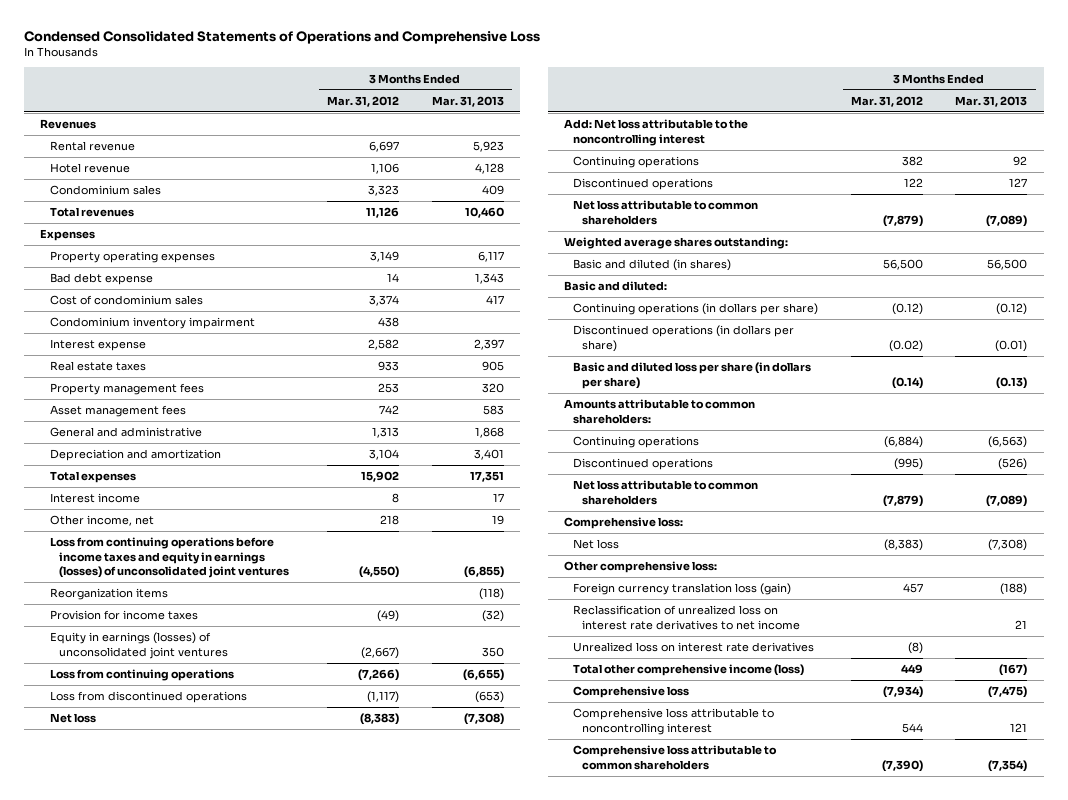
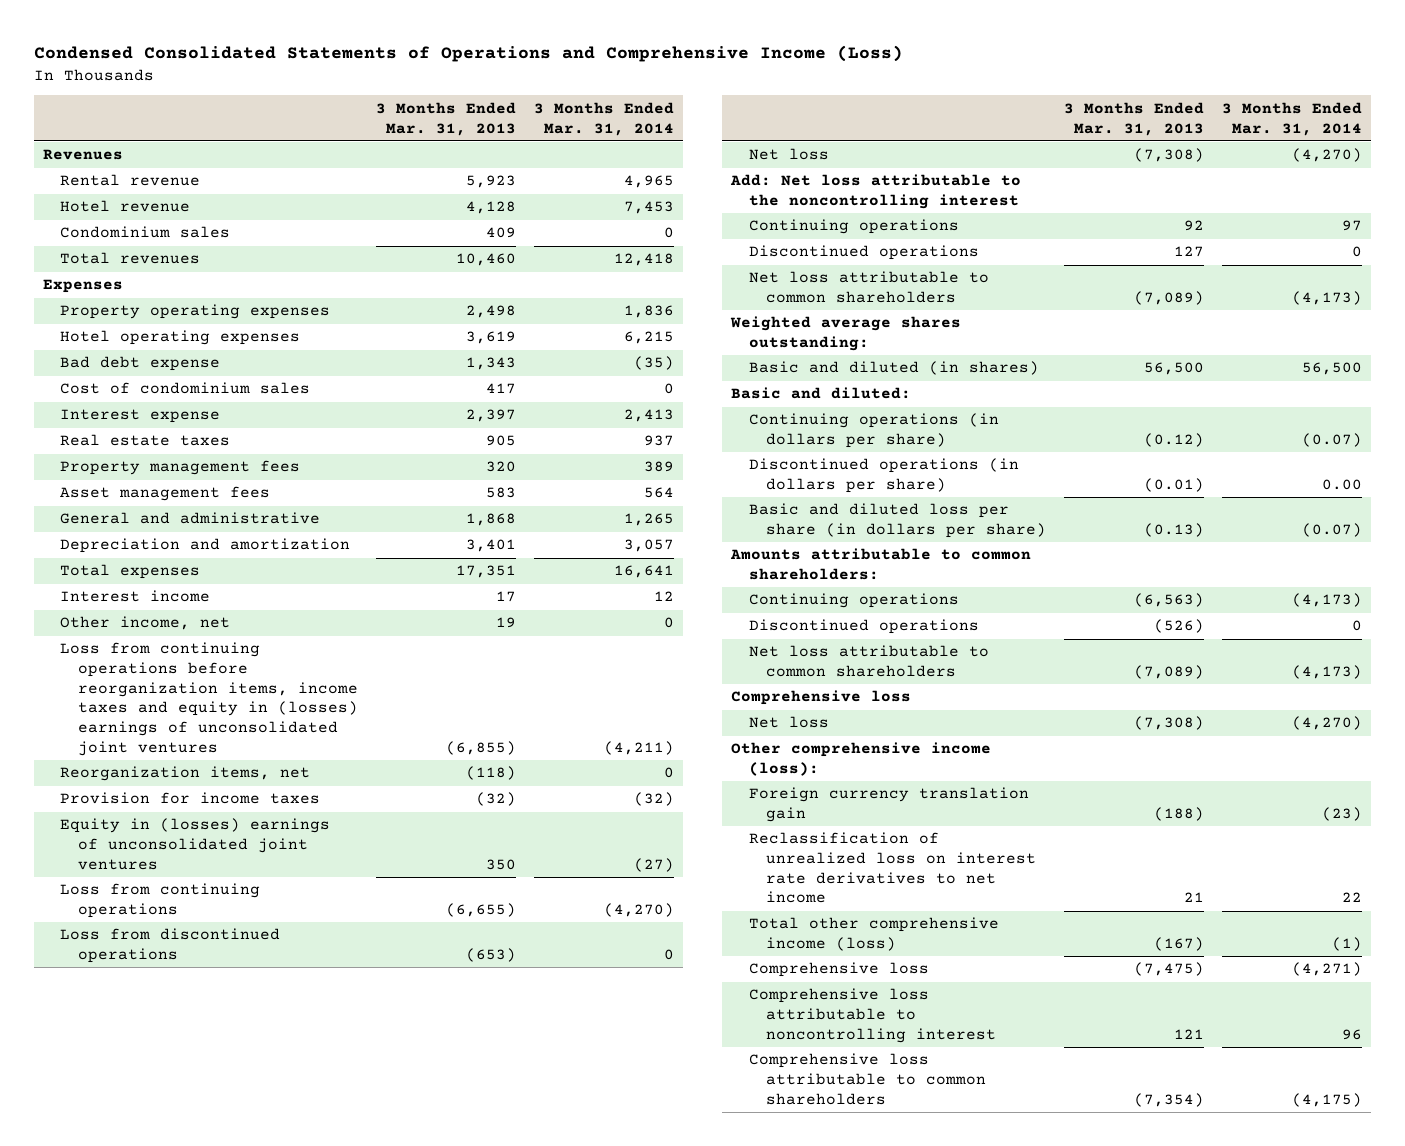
[24,31,541,45] Condensed Consolidated Statements of Operations and Comprehensive Loss -> [33,45,903,63] Condensed Consolidated Statements of Operations and Comprehensive Income (Loss)
[327,95,400,107] Mar. 31, 2012 -> none
none -> [533,101,674,136] 3 Months Ended Mar. 31, 2014
[477,251,504,263] 6,117 -> [465,305,516,319] 2,498
none -> [60,330,301,346] Hotel operating expenses
[49,317,255,330] Condominium inventory impairment -> none
[49,537,289,578] Loss from continuing operations before income taxes and equity in earnings (losses) of unconsolidated joint ventures -> [60,642,359,756] Loss from continuing operations before reorganization items, income taxes and equity in (losses) earnings of unconsolidated joint ventures
[49,588,168,601] Reorganization items -> [60,766,311,782] Reorganization items, net
[49,632,228,659] Equity in earnings (losses) of unconsolidated joint ventures -> [60,818,331,870] Equity in (losses) earnings of unconsolidated joint ventures
[564,517,684,530] Comprehensive loss: -> [731,690,912,706] Comprehensive loss
[564,561,718,574] Other comprehensive loss: -> [731,742,992,777] Other comprehensive income (loss):
[573,583,792,596] Foreign currency translation loss (gain) -> [748,787,1029,823] Foreign currency translation gain
[573,642,815,653] Unrealized loss on interest rate derivatives -> none

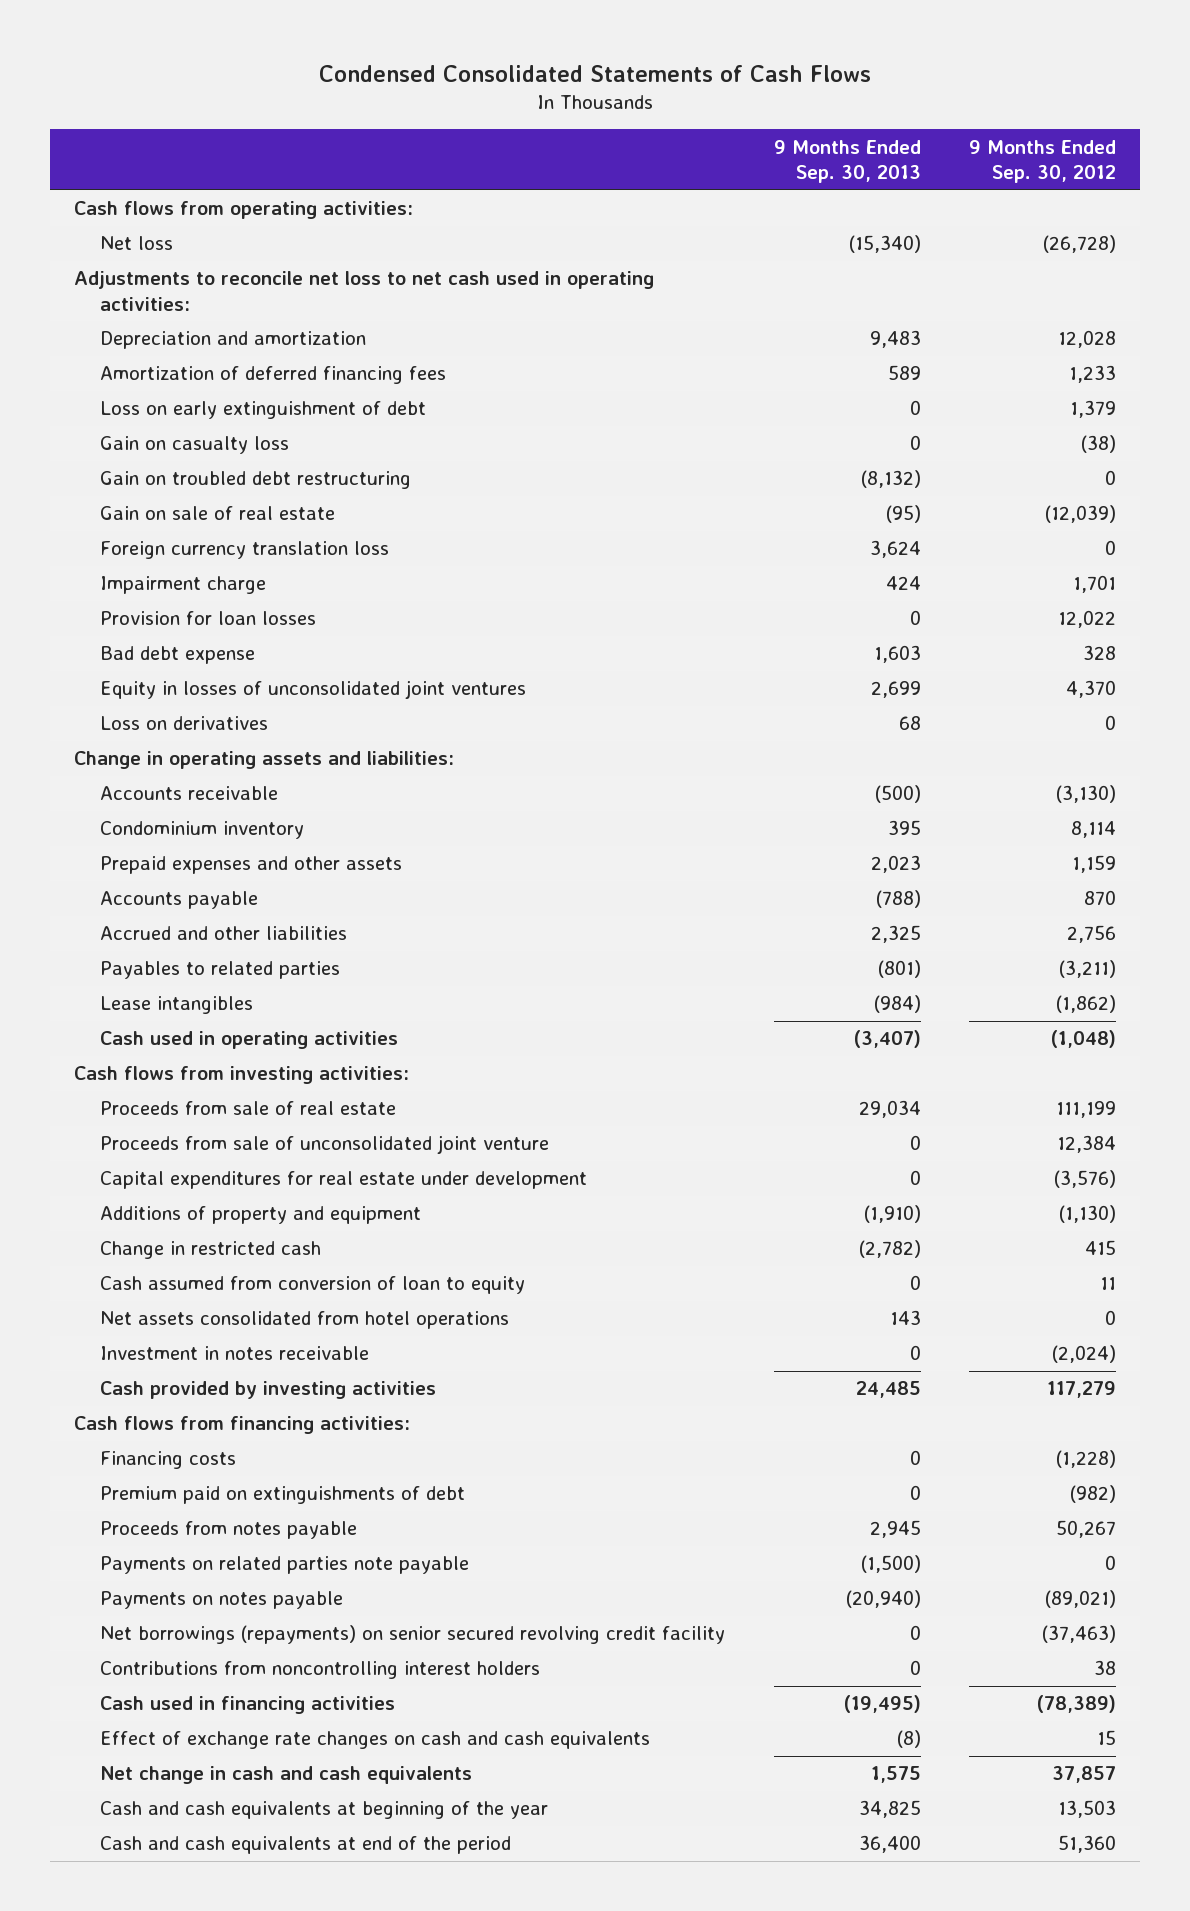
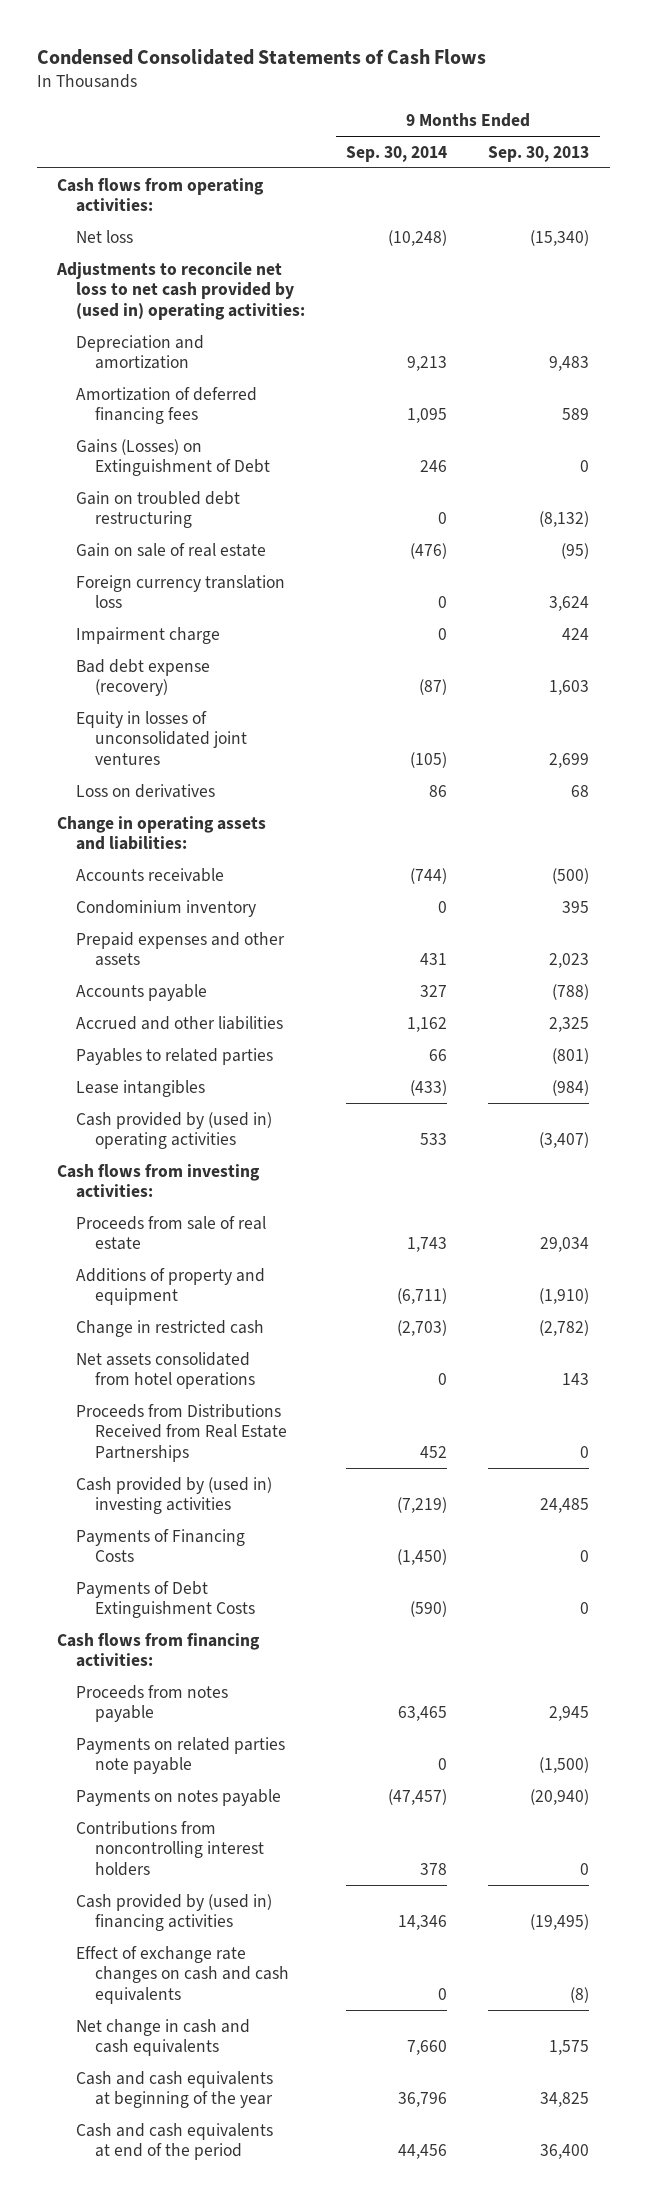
[968,139,1116,184] 9 Months Ended Sep. 30, 2012 -> none
none -> [346,145,448,162] Sep. 30, 2014
[74,271,655,311] Adjustments to reconcile net loss to net cash used in operating activities: -> [56,261,306,321] Adjustments to reconcile net loss to net cash provided by (used in) operating activities:
[100,436,290,455] Gain on casualty loss -> none
[100,401,427,420] Loss on early extinguishment of debt -> [76,438,271,477] Gains (Losses) on Extinguishment of Debt
[100,611,317,626] Provision for loan losses -> none
[100,646,256,665] Bad debt expense -> [76,658,211,697] Bad debt expense (recovery)
[100,1031,399,1050] Cash used in operating activities -> [76,1111,273,1150] Cash provided by (used in) operating activities
[100,1135,550,1155] Proceeds from sale of unconsolidated joint venture -> none
[100,1171,588,1190] Capital expenditures for real estate under development -> none
[100,1276,526,1295] Cash assumed from conversion of loan to equity -> none
[100,1346,370,1361] Investment in notes receivable -> none
none -> [76,1403,288,1463] Proceeds from Distributions Received from Real Estate Partnerships
[100,1381,437,1400] Cash provided by investing activities -> [76,1476,273,1515] Cash provided by (used in) investing activities
none -> [76,1528,246,1563] Payments of Financing Costs
none -> [76,1580,256,1619] Payments of Debt Extinguishment Costs
[100,1451,237,1470] Financing costs -> none
[100,1486,466,1505] Premium paid on extinguishments of debt -> none
[100,1625,726,1645] Net borrowings (repayments) on senior secured revolving credit facility -> none
[100,1696,396,1715] Cash used in financing activities -> [76,1893,273,1932] Cash provided by (used in) financing activities

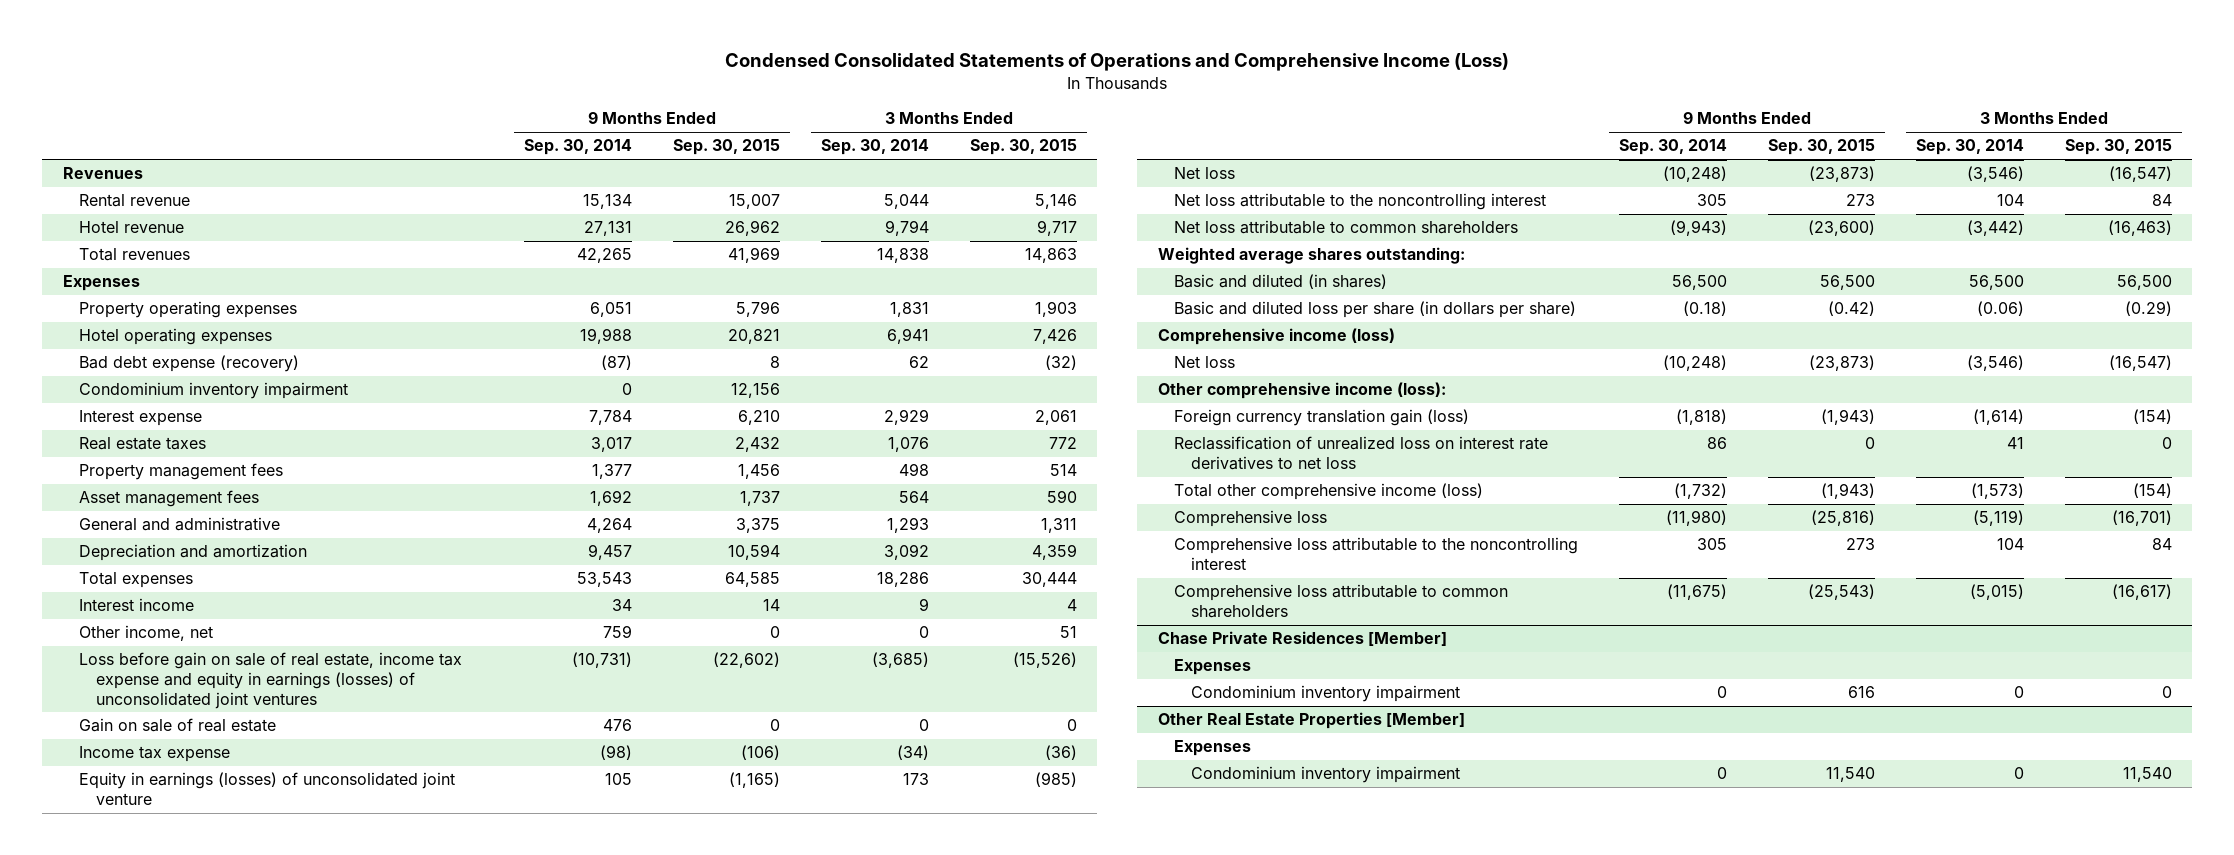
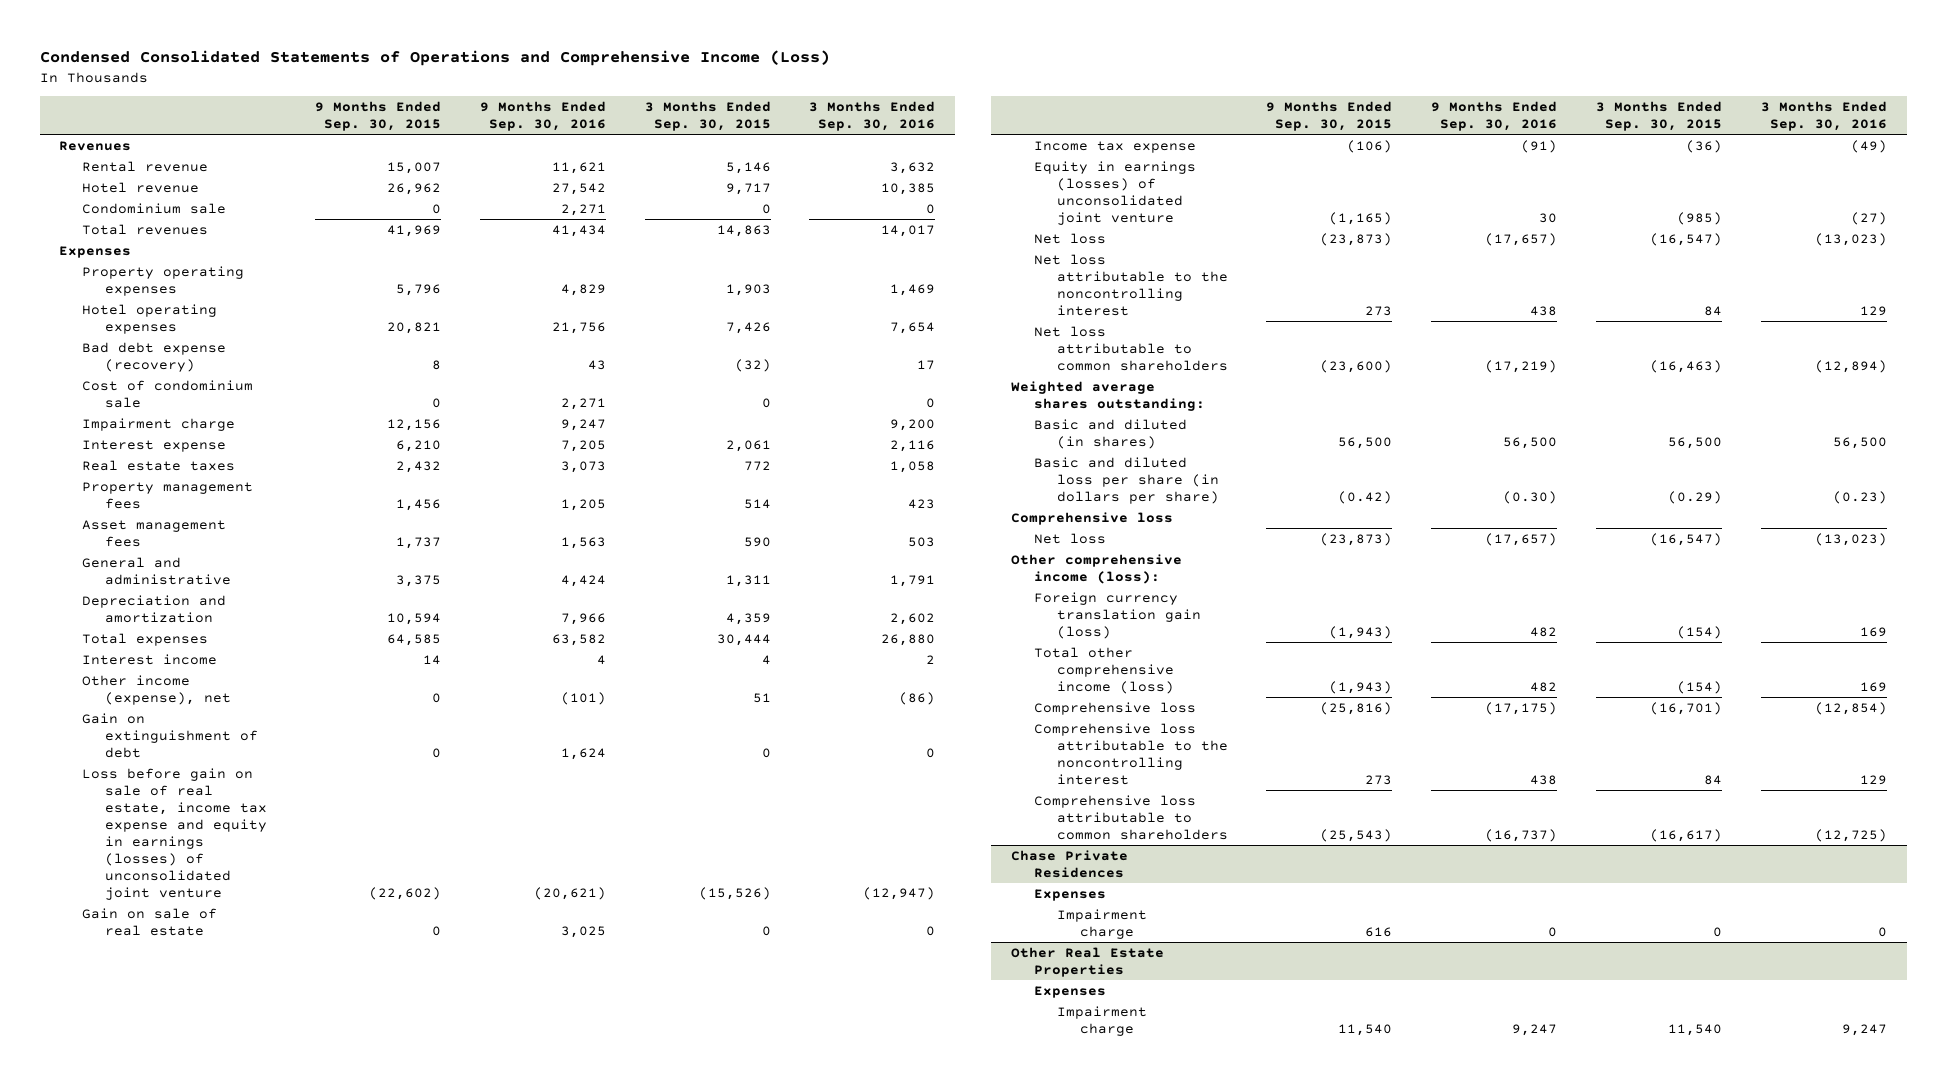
[523,139,632,156] Sep. 30, 2014 -> none
[820,139,929,156] Sep. 30, 2014 -> none
none -> [479,101,606,132] 9 Months Ended Sep. 30, 2016
none -> [809,101,936,132] 3 Months Ended Sep. 30, 2016
none -> [81,202,226,214] Condominium sale
none -> [81,379,253,408] Cost of condominium sale
[79,382,349,400] Condominium inventory impairment -> [81,417,235,431] Impairment charge
[79,625,214,642] Other income, net -> [81,674,231,705] Other income (expense), net
none -> [81,712,258,758] Gain on extinguishment of debt
[79,652,463,709] Loss before gain on sale of real estate, income tax expense and equity in earnings (losses) of unconsolidated joint ventures -> [81,767,267,900] Loss before gain on sale of real estate, income tax expense and equity in earnings (losses) of unconsolidated joint venture
[1157,328,1395,346] Comprehensive income (loss) -> [1010,511,1173,525] Comprehensive loss
[1174,436,1549,471] Reclassification of unrealized loss on interest rate derivatives to net loss -> none
[1157,631,1447,647] Chase Private Residences [Member] -> [1010,849,1128,878] Chase Private Residences
[1190,685,1460,703] Condominium inventory impairment -> [1056,908,1147,939] Impairment charge
[1157,712,1465,730] Other Real Estate Properties [Member] -> [1010,946,1164,977] Other Real Estate Properties
[1190,766,1460,784] Condominium inventory impairment -> [1056,1005,1147,1036] Impairment charge

